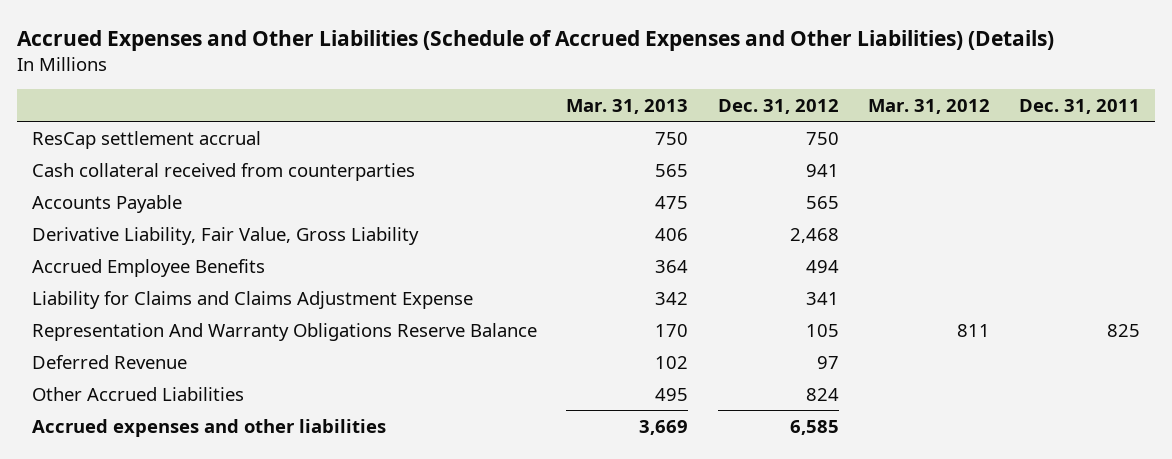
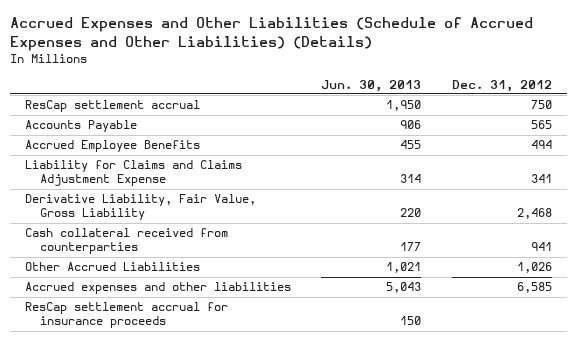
[566,98,689,114] Mar. 31, 2013 -> none
[867,98,990,114] Mar. 31, 2012 -> none
[1019,98,1141,114] Dec. 31, 2011 -> none
none -> [321,79,422,92] Jun. 30, 2013
[31,322,537,341] Representation And Warranty Obligations Reserve Balance -> none
[31,354,187,369] Deferred Revenue -> none
[31,226,419,245] Derivative Liability, Fair Value, Gross Liability -> [25,194,257,221] Derivative Liability, Fair Value, Gross Liability
[31,162,415,181] Cash collateral received from counterparties -> [25,228,229,255] Cash collateral received from counterparties
[805,387,839,401] 824 -> [516,262,552,274] 1,026
none -> [25,302,229,329] ResCap settlement accrual for insurance proceeds

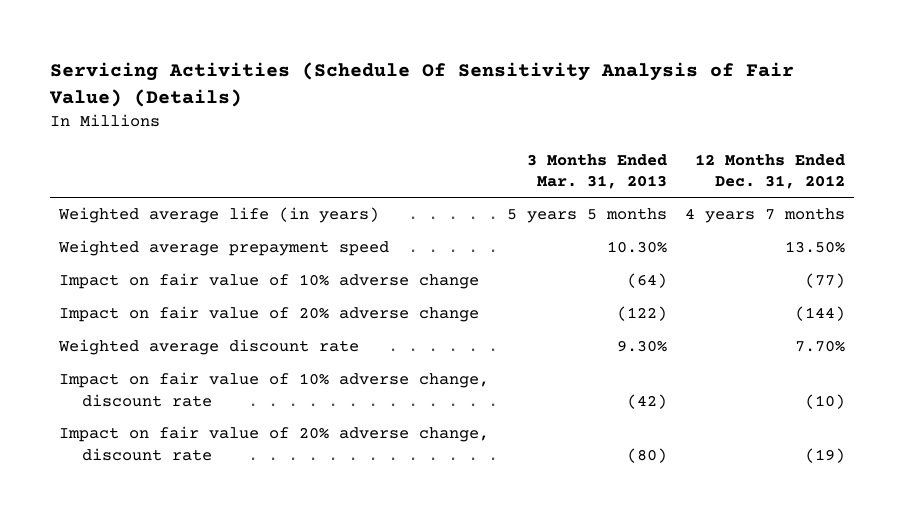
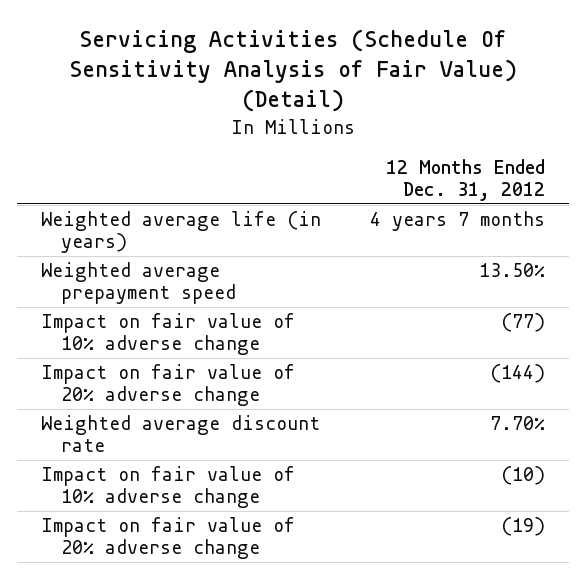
[48,62,794,107] Servicing Activities (Schedule Of Sensitivity Analysis of Fair Value) (Details) -> [68,29,517,113] Servicing Activities (Schedule Of Sensitivity Analysis of Fair Value) (Detail)
[526,153,667,189] 3 Months Ended Mar. 31, 2013 -> none
[58,372,489,407] Impact on fair value of 10% adverse change, discount rate -> [41,465,296,509] Impact on fair value of 10% adverse change
[58,426,489,461] Impact on fair value of 20% adverse change, discount rate -> [41,516,296,560] Impact on fair value of 20% adverse change

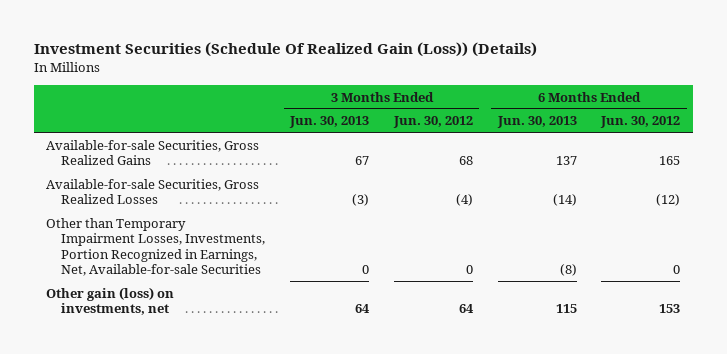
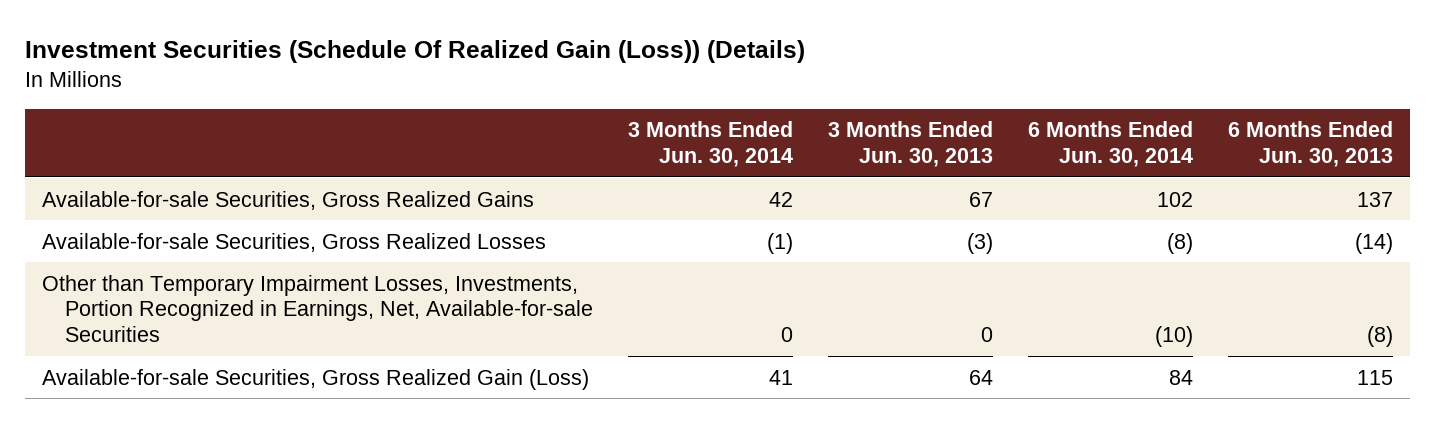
[392,116,473,129] Jun. 30, 2012 -> none
[600,116,681,129] Jun. 30, 2012 -> none
none -> [628,121,794,167] 3 Months Ended Jun. 30, 2014
none -> [1027,121,1193,167] 6 Months Ended Jun. 30, 2014
[46,286,175,316] Other gain (loss) on investments, net -> [42,368,590,390] Available-for-sale Securities, Gross Realized Gain (Loss)

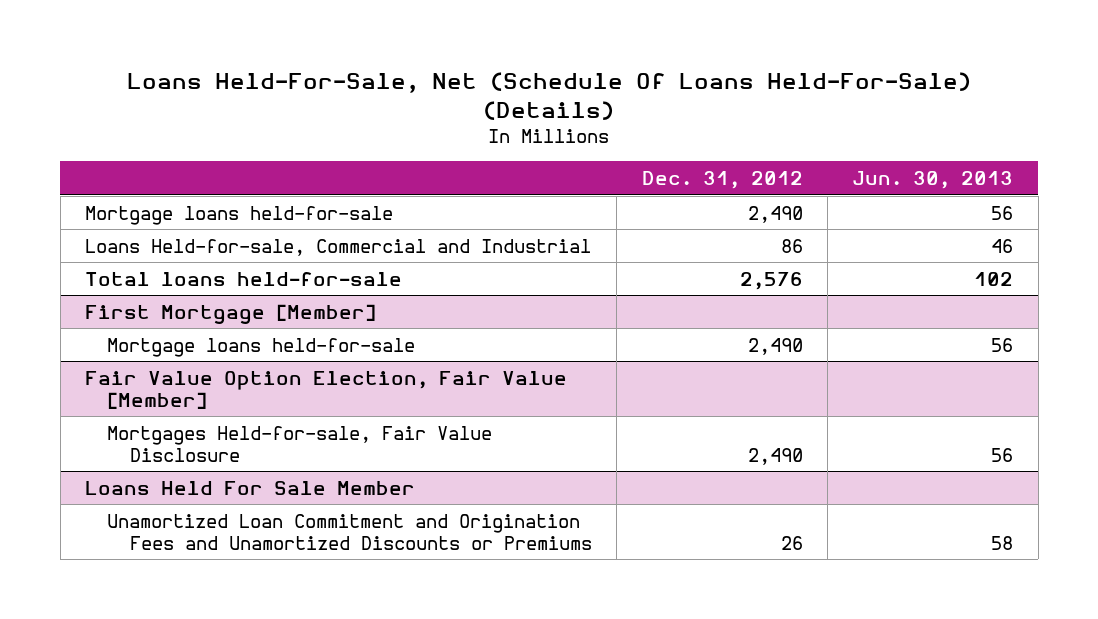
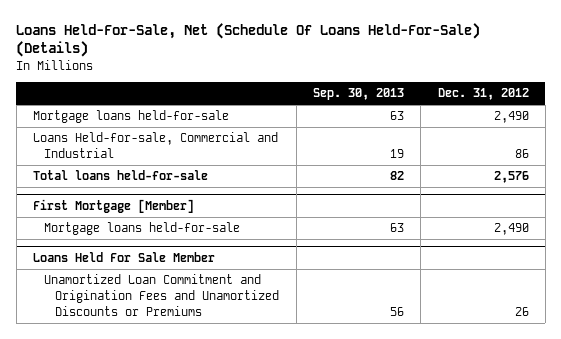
[852,171,1014,190] Jun. 30, 2013 -> none
none -> [312,88,404,101] Sep. 30, 2013
[84,370,567,409] Fair Value Option Election, Fair Value [Member] -> none
[107,425,493,462] Mortgages Held-for-sale, Fair Value Disclosure -> none

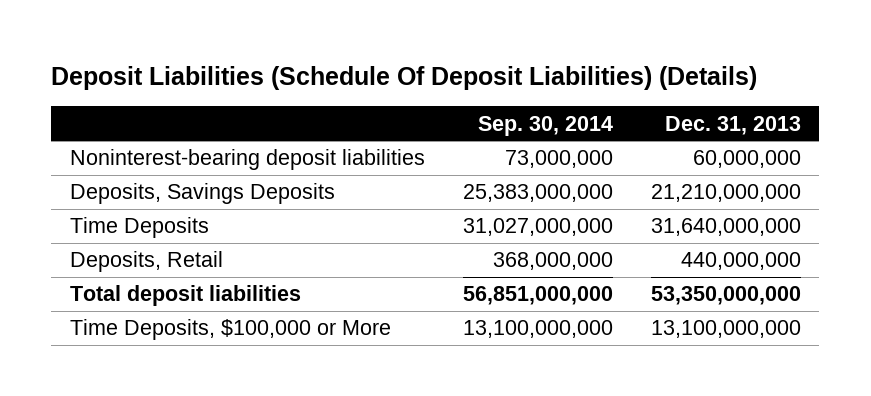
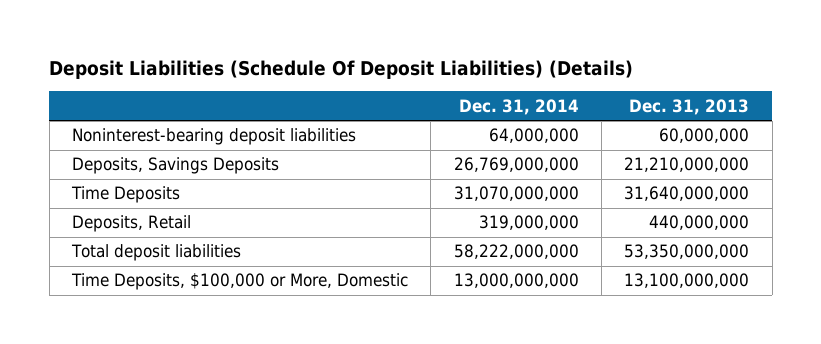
[477,115,613,136] Sep. 30, 2014 -> none
none -> [458,98,579,115] Dec. 31, 2014
[70,319,392,341] Time Deposits, $100,000 or More -> [70,273,408,291] Time Deposits, $100,000 or More, Domestic

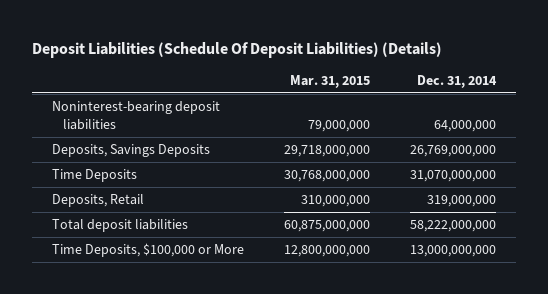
[629,98,750,115] Dec. 31, 2013 -> none
none -> [289,74,370,88] Mar. 31, 2015
[70,273,408,291] Time Deposits, $100,000 or More, Domestic -> [51,243,244,258] Time Deposits, $100,000 or More

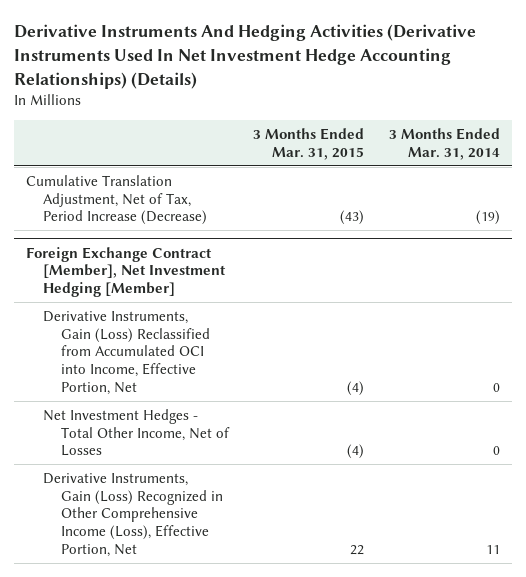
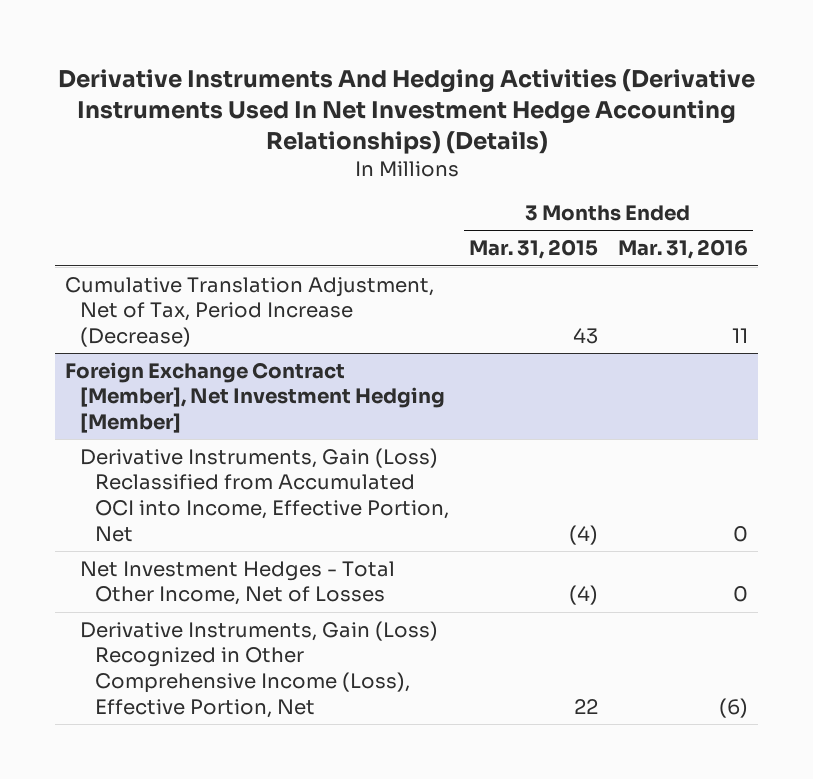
[388,127,500,160] 3 Months Ended Mar. 31, 2014 -> none
none -> [617,239,748,260] Mar. 31, 2016
[340,210,365,226] (43) -> [572,328,598,345] 43

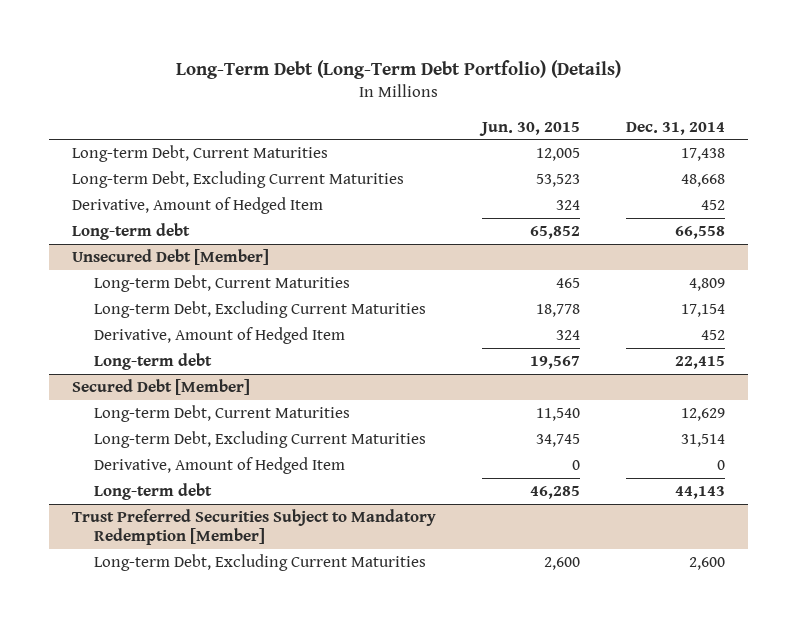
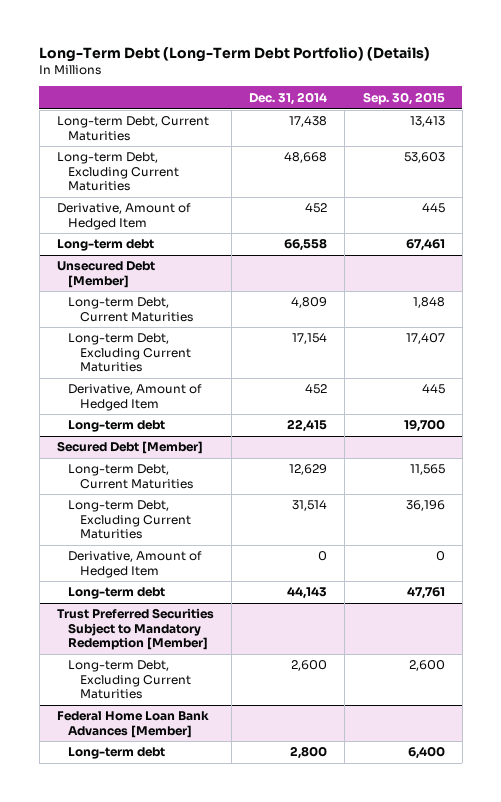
[479,121,581,136] Jun. 30, 2015 -> none
none -> [362,91,445,105] Sep. 30, 2015
none -> [56,711,209,738] Federal Home Loan Bank Advances [Member]
none -> [68,747,166,760] Long-term debt

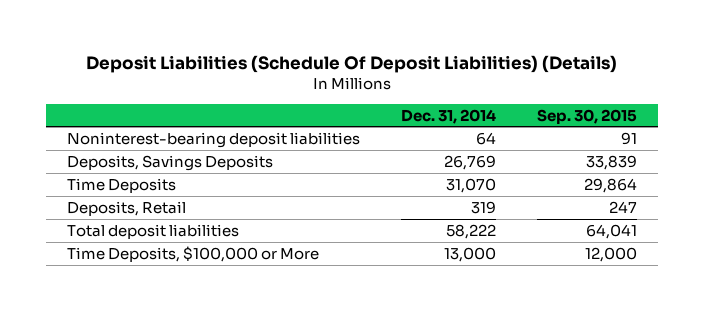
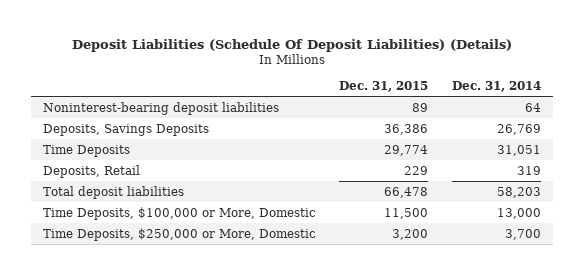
[537,108,638,124] Sep. 30, 2015 -> none
none -> [339,80,429,92] Dec. 31, 2015
[445,177,496,193] 31,070 -> [497,144,542,156] 31,051
[445,223,496,239] 58,222 -> [497,186,542,198] 58,203
[66,245,319,262] Time Deposits, $100,000 or More -> [42,206,316,220] Time Deposits, $100,000 or More, Domestic
none -> [42,227,316,241] Time Deposits, $250,000 or More, Domestic

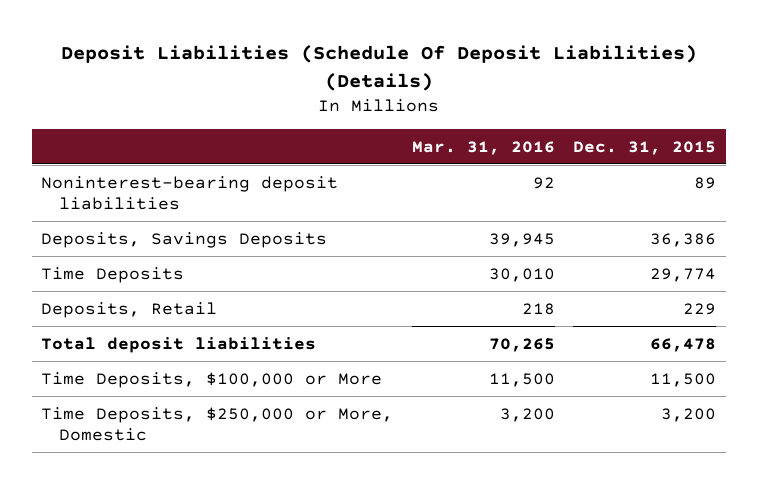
[452,80,542,92] Dec. 31, 2014 -> none
none -> [411,140,555,155] Mar. 31, 2016
[42,206,316,220] Time Deposits, $100,000 or More, Domestic -> [40,371,382,388] Time Deposits, $100,000 or More

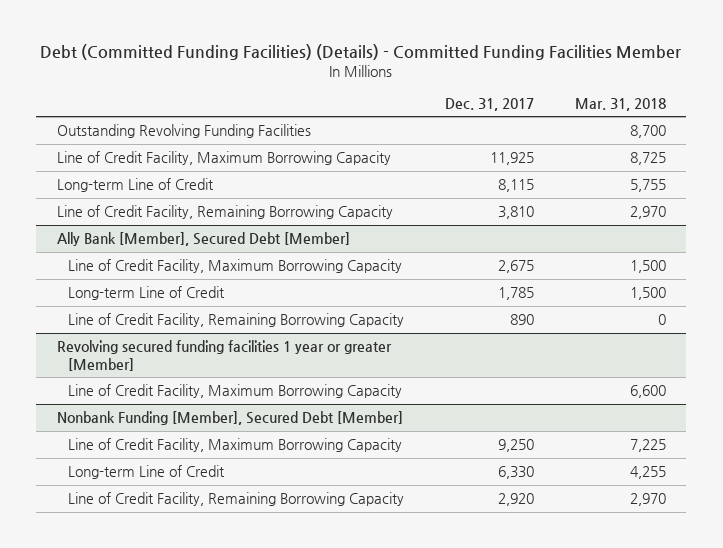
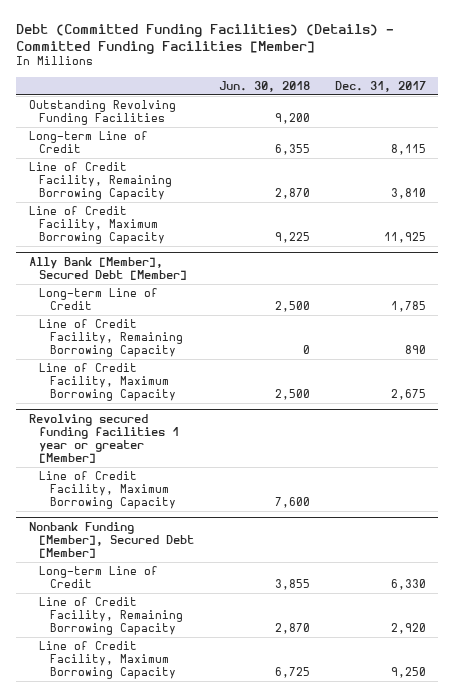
[40,44,682,61] Debt (Committed Funding Facilities) (Details) - Committed Funding Facilities Member -> [16,23,395,54] Debt (Committed Funding Facilities) (Details) - Committed Funding Facilities [Member]
[575,97,667,111] Mar. 31, 2018 -> none
none -> [218,80,310,92] Jun. 30, 2018
[56,151,391,166] Line of Credit Facility, Maximum Borrowing Capacity -> [28,206,166,245] Line of Credit Facility, Maximum Borrowing Capacity
[68,259,403,274] Line of Credit Facility, Maximum Borrowing Capacity -> [39,363,177,402] Line of Credit Facility, Maximum Borrowing Capacity
[68,438,403,453] Line of Credit Facility, Maximum Borrowing Capacity -> [39,641,177,680] Line of Credit Facility, Maximum Borrowing Capacity

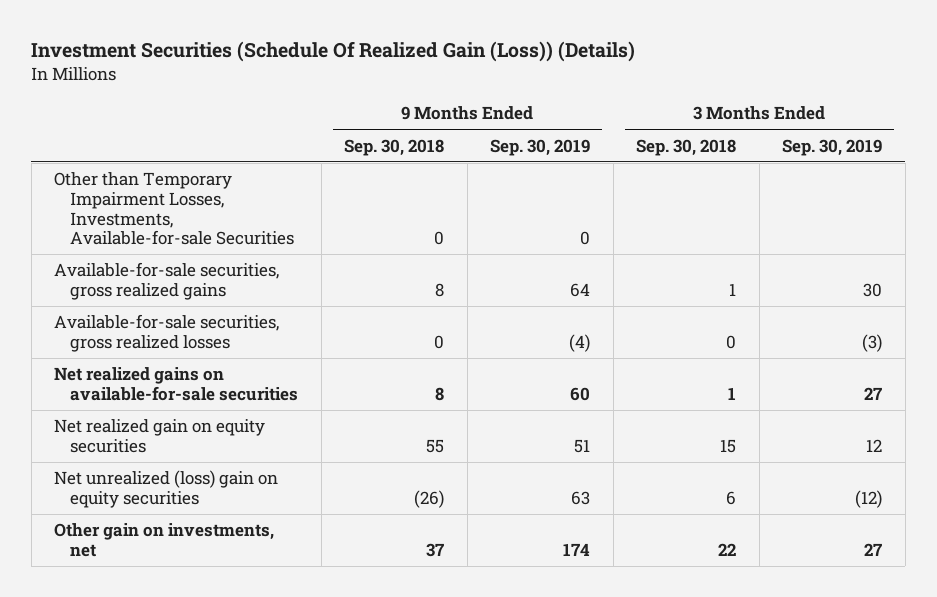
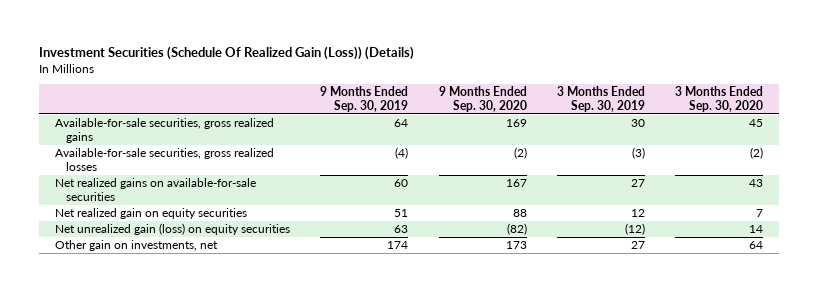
[344,138,445,156] Sep. 30, 2018 -> none
[636,138,737,156] Sep. 30, 2018 -> none
none -> [438,86,527,112] 9 Months Ended Sep. 30, 2020
none -> [675,86,764,112] 3 Months Ended Sep. 30, 2020
[54,172,295,246] Other than Temporary Impairment Losses, Investments, Available-for-sale Securities -> none
[54,470,279,508] Net unrealized (loss) gain on equity securities -> [54,223,290,236] Net unrealized gain (loss) on equity securities

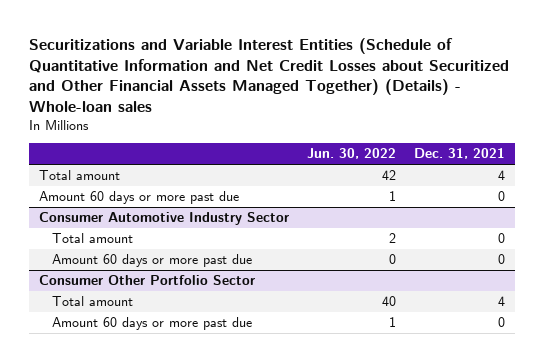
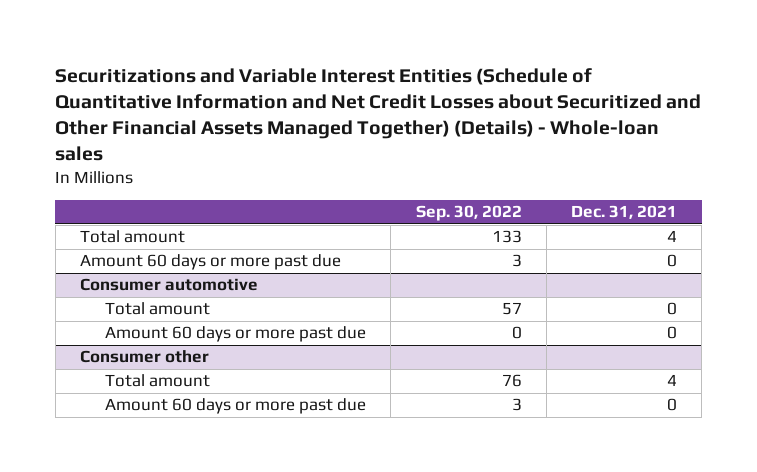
[306,148,396,160] Jun. 30, 2022 -> none
none -> [415,205,522,222] Sep. 30, 2022
[38,212,289,226] Consumer Automotive Industry Sector -> [80,278,259,292] Consumer automotive
[38,275,255,286] Consumer Other Portfolio Sector -> [80,350,210,364] Consumer other

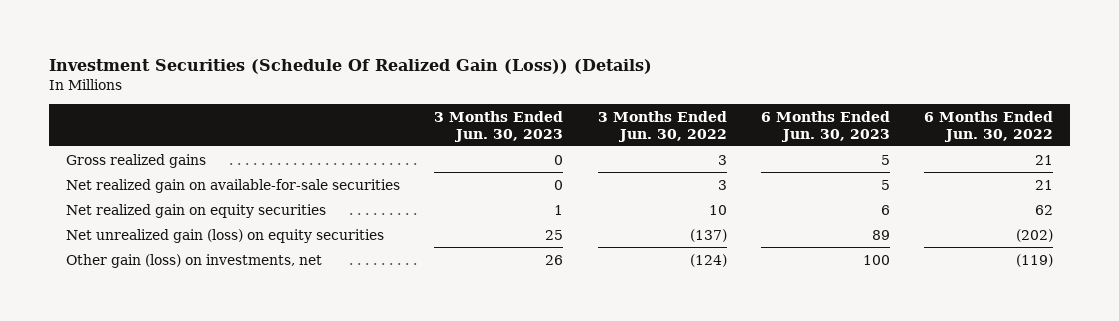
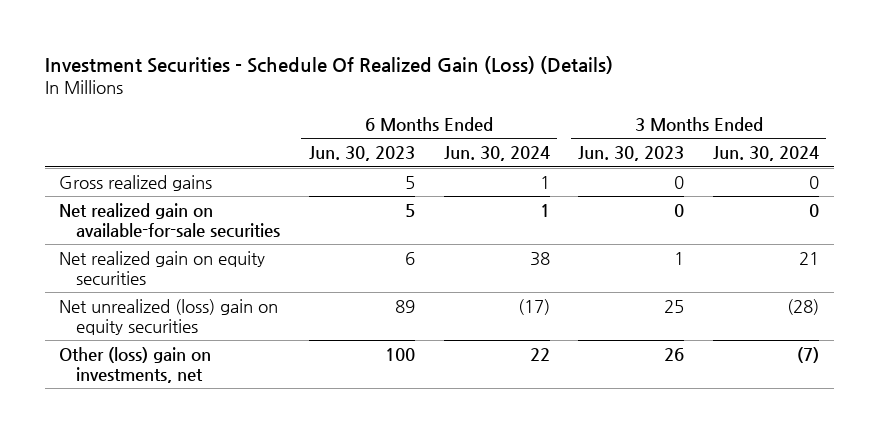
[48,58,652,74] Investment Securities (Schedule Of Realized Gain (Loss)) (Details) -> [44,55,613,74] Investment Securities - Schedule Of Realized Gain (Loss) (Details)
[597,110,727,142] 3 Months Ended Jun. 30, 2022 -> none
[923,110,1053,142] 6 Months Ended Jun. 30, 2022 -> none
none -> [443,146,550,162] Jun. 30, 2024
none -> [713,146,820,162] Jun. 30, 2024
[66,228,385,243] Net unrealized gain (loss) on equity securities -> [59,298,279,335] Net unrealized (loss) gain on equity securities
[66,253,323,268] Other gain (loss) on investments, net -> [59,346,212,383] Other (loss) gain on investments, net

